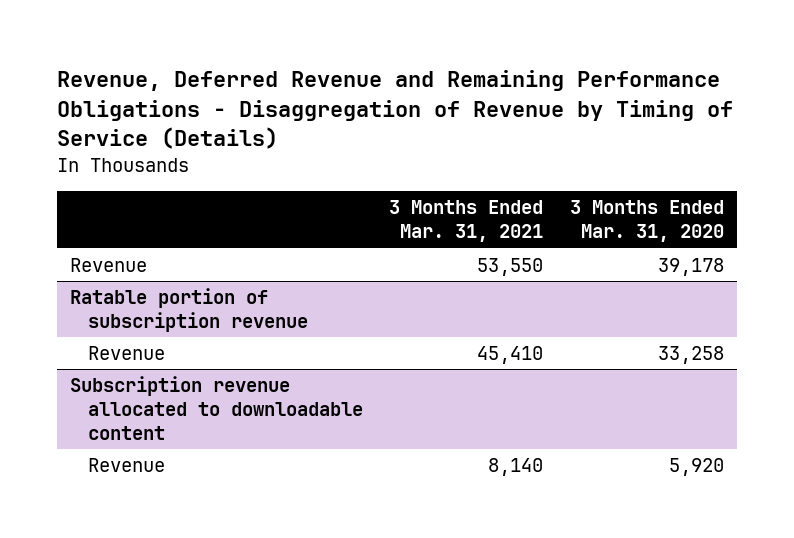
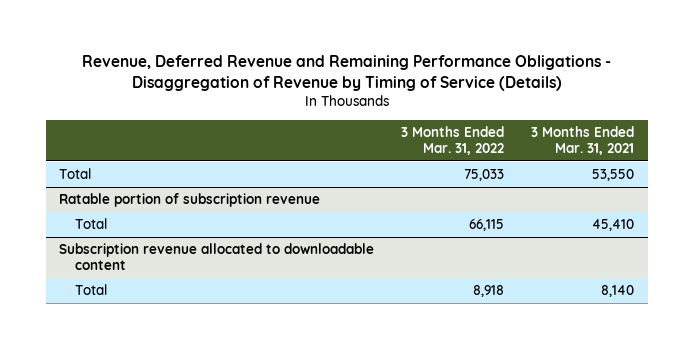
[569,200,724,243] 3 Months Ended Mar. 31, 2020 -> none
none -> [401,125,505,155] 3 Months Ended Mar. 31, 2022
[70,258,148,273] Revenue -> [59,168,92,180] Total
[87,346,165,361] Revenue -> [75,218,108,230] Total
[87,458,165,473] Revenue -> [75,284,108,296] Total

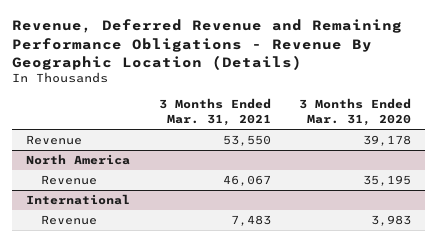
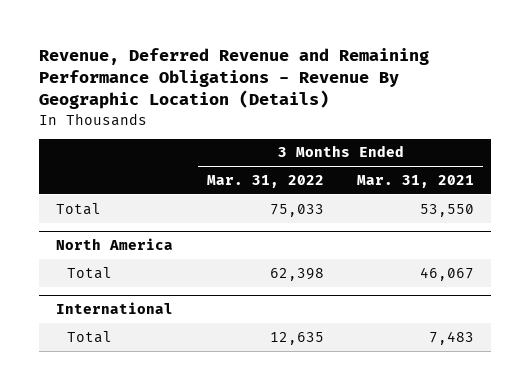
[299,98,412,126] 3 Months Ended Mar. 31, 2020 -> none
none -> [206,174,324,188] Mar. 31, 2022
[26,135,83,146] Revenue -> [56,202,102,215] Total
[40,175,97,186] Revenue -> [66,266,112,279] Total
[40,215,97,226] Revenue -> [66,330,112,343] Total

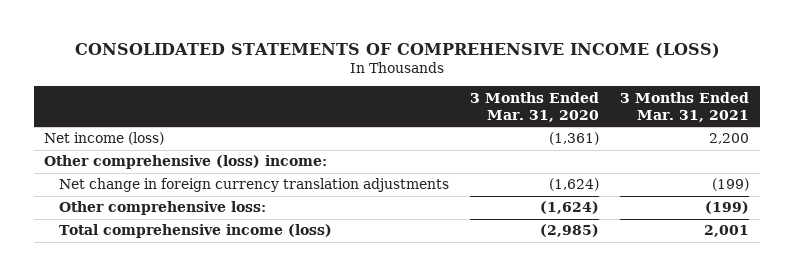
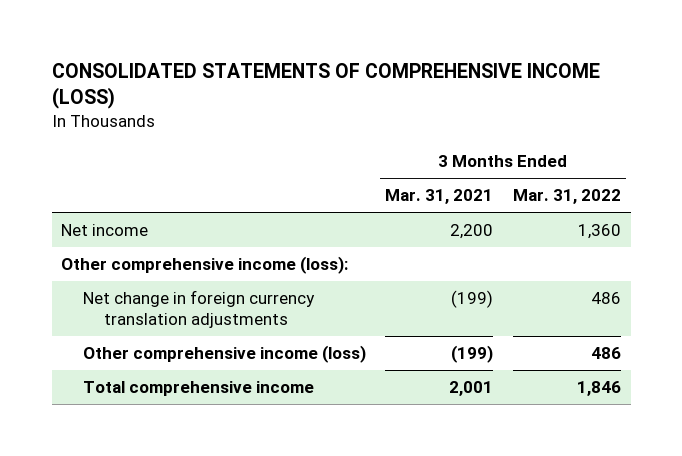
[470,91,600,122] 3 Months Ended Mar. 31, 2020 -> none
none -> [512,189,621,205] Mar. 31, 2022
[44,132,165,146] Net income (loss) -> [61,224,149,237] Net income
[44,155,328,170] Other comprehensive (loss) income: -> [61,256,349,275] Other comprehensive income (loss):
[59,201,267,216] Other comprehensive loss: -> [82,345,366,364] Other comprehensive income (loss)
[59,224,333,239] Total comprehensive income (loss) -> [82,381,314,397] Total comprehensive income

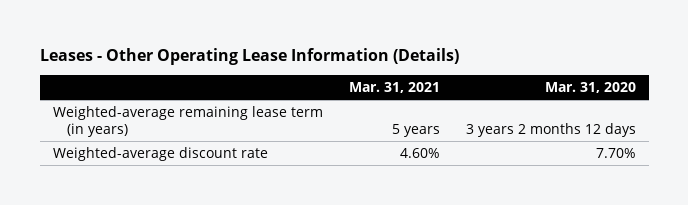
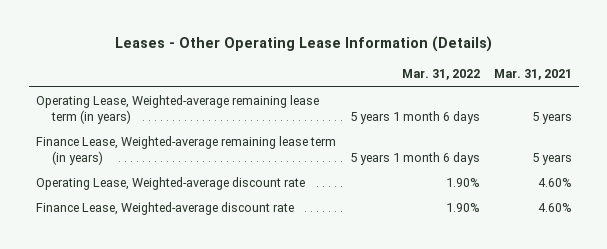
[544,82,636,94] Mar. 31, 2020 -> none
none -> [401,69,480,81] Mar. 31, 2022
[52,105,323,137] Weighted-average remaining lease term (in years) -> [35,95,319,125] Operating Lease, Weighted-average remaining lease term (in years)
none -> [35,136,336,166] Finance Lease, Weighted-average remaining lease term (in years)
[52,146,268,161] Weighted-average discount rate -> [35,177,305,191] Operating Lease, Weighted-average discount rate
none -> [35,202,294,216] Finance Lease, Weighted-average discount rate

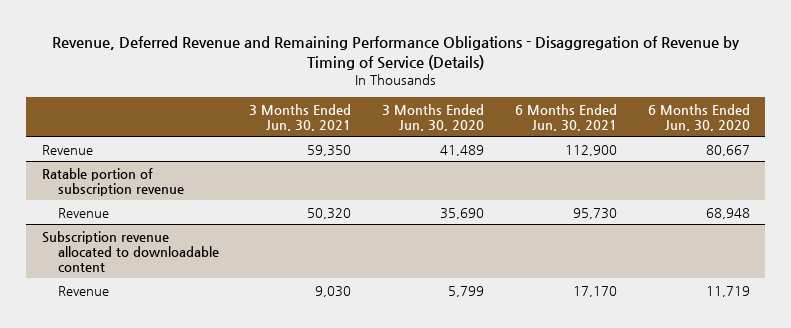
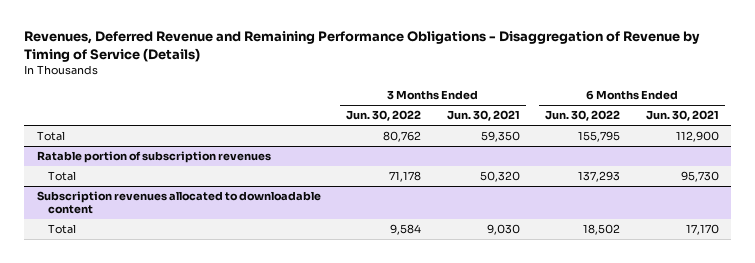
[51,35,740,70] Revenue, Deferred Revenue and Remaining Performance Obligations - Disaggregation of Revenue by Timing of Service (Details) -> [24,31,701,62] Revenues, Deferred Revenue and Remaining Performance Obligations - Disaggregation of Revenue by Timing of Service (Details)
[382,103,485,131] 3 Months Ended Jun. 30, 2020 -> none
[647,103,750,131] 6 Months Ended Jun. 30, 2020 -> none
none -> [346,110,422,122] Jun. 30, 2022
none -> [545,110,621,122] Jun. 30, 2022
[41,144,93,155] Revenue -> [36,131,65,142] Total
[41,167,184,196] Ratable portion of subscription revenue -> [36,151,271,164] Ratable portion of subscription revenues
[57,207,109,218] Revenue -> [47,171,76,182] Total
[41,230,219,272] Subscription revenue allocated to downloadable content -> [36,191,321,215] Subscription revenues allocated to downloadable content
[57,285,109,296] Revenue -> [47,224,76,235] Total

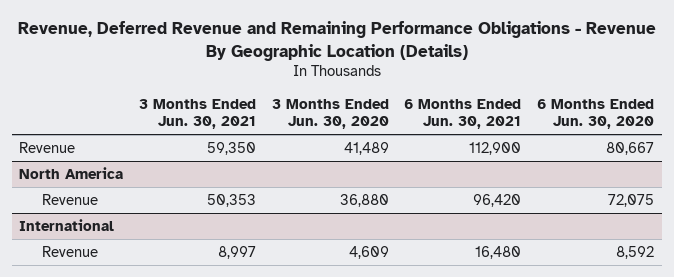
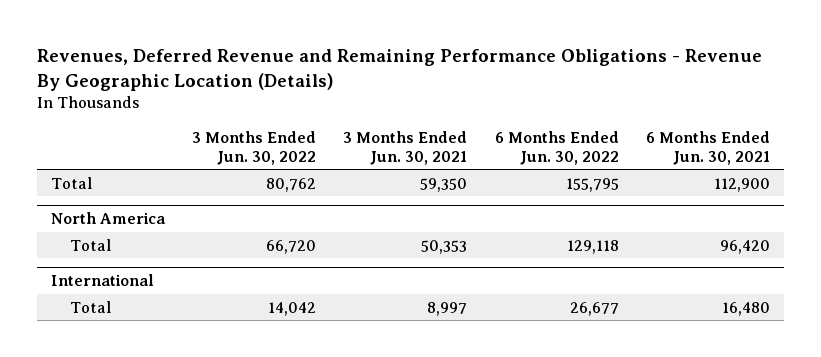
[17,21,656,61] Revenue, Deferred Revenue and Remaining Performance Obligations - Revenue By Geographic Location (Details) -> [37,48,763,91] Revenues, Deferred Revenue and Remaining Performance Obligations - Revenue By Geographic Location (Details)
[271,98,389,130] 3 Months Ended Jun. 30, 2020 -> none
[537,98,655,130] 6 Months Ended Jun. 30, 2020 -> none
none -> [192,130,317,165] 3 Months Ended Jun. 30, 2022
none -> [494,130,619,165] 6 Months Ended Jun. 30, 2022
[19,142,76,154] Revenue -> [50,176,92,189] Total
[41,194,98,206] Revenue -> [69,238,111,251] Total
[41,246,98,258] Revenue -> [69,300,111,313] Total

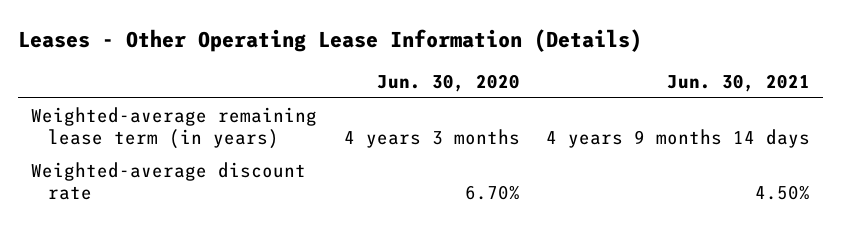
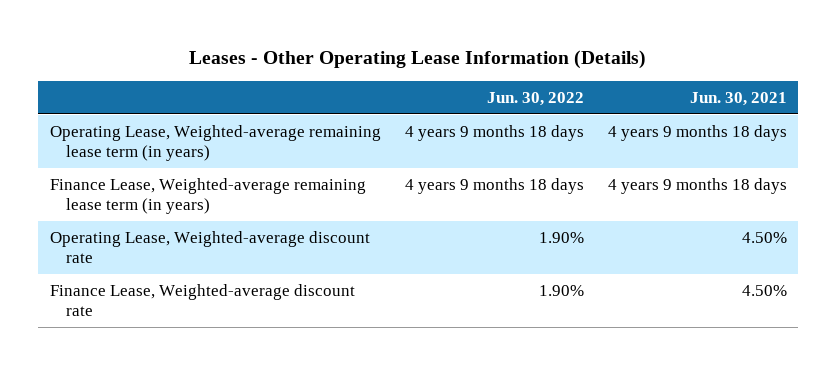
[376,74,520,93] Jun. 30, 2020 -> none
none -> [486,92,584,107] Jun. 30, 2022
[31,106,318,149] Weighted-average remaining lease term (in years) -> [49,124,381,162] Operating Lease, Weighted-average remaining lease term (in years)
[545,128,810,148] 4 years 9 months 14 days -> [607,124,787,141] 4 years 9 months 18 days
none -> [49,177,366,215] Finance Lease, Weighted-average remaining lease term (in years)
[31,161,307,200] Weighted-average discount rate -> [49,230,370,264] Operating Lease, Weighted-average discount rate
none -> [49,283,355,317] Finance Lease, Weighted-average discount rate

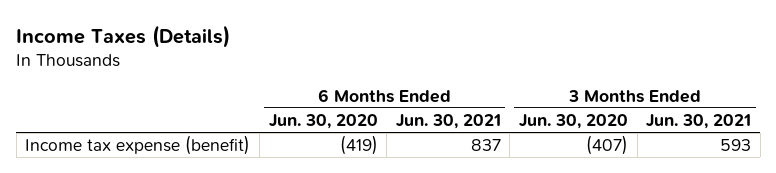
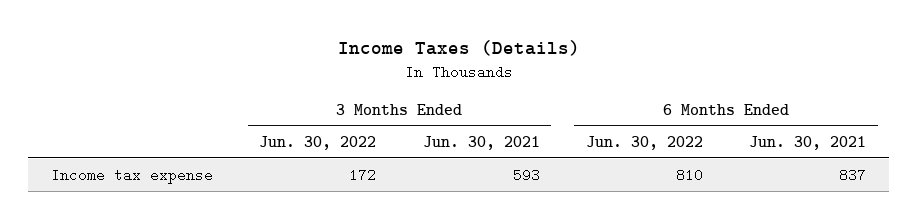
[268,113,378,129] Jun. 30, 2020 -> none
[518,113,628,129] Jun. 30, 2020 -> none
none -> [259,136,377,151] Jun. 30, 2022
none -> [585,136,703,151] Jun. 30, 2022
[25,135,251,156] Income tax expense (benefit) -> [50,168,213,185] Income tax expense

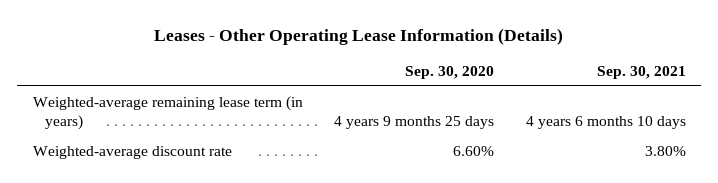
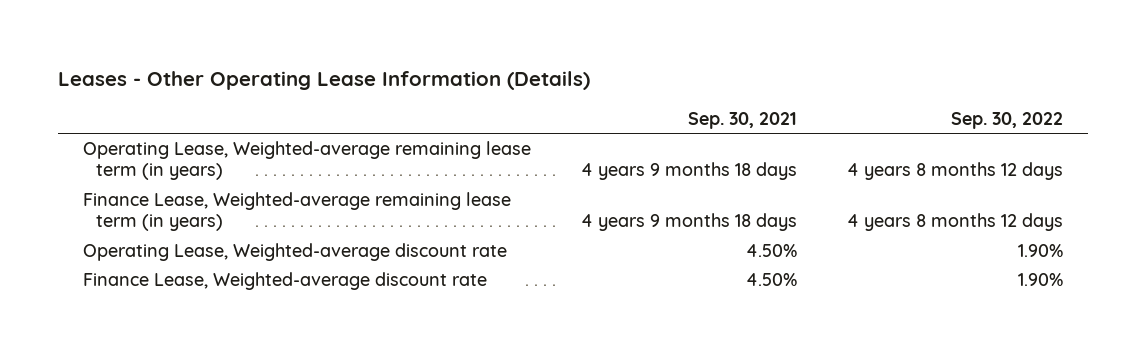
[405,65,495,79] Sep. 30, 2020 -> none
none -> [950,111,1063,129] Sep. 30, 2022
[32,95,303,131] Weighted-average remaining lease term (in years) -> [83,140,532,181] Operating Lease, Weighted-average remaining lease term (in years)
[525,116,686,130] 4 years 6 months 10 days -> [580,162,797,181] 4 years 9 months 18 days
none -> [83,191,512,232] Finance Lease, Weighted-average remaining lease term (in years)
[32,145,232,159] Weighted-average discount rate -> [83,242,508,261] Operating Lease, Weighted-average discount rate
[644,145,686,156] 3.80% -> [745,243,797,257] 4.50%
none -> [83,271,488,290] Finance Lease, Weighted-average discount rate

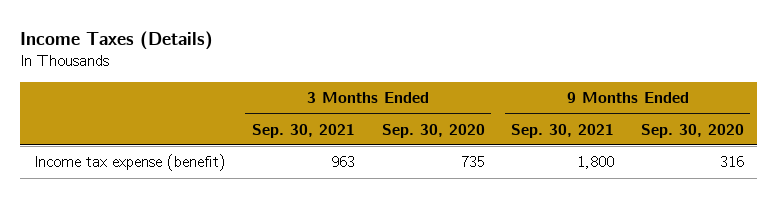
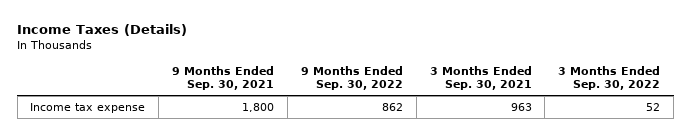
[381,123,485,138] Sep. 30, 2020 -> none
[640,123,744,138] Sep. 30, 2020 -> none
none -> [300,66,403,91] 9 Months Ended Sep. 30, 2022
none -> [558,66,661,91] 3 Months Ended Sep. 30, 2022
[33,154,226,172] Income tax expense (benefit) -> [30,102,146,113] Income tax expense

